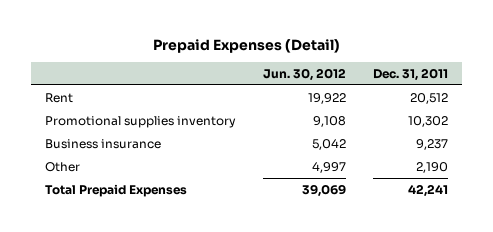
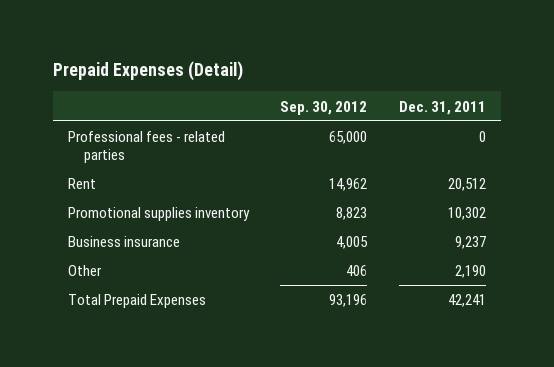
[263,67,347,81] Jun. 30, 2012 -> none
none -> [280,100,368,115] Sep. 30, 2012
none -> [68,131,226,163] Professional fees - related parties

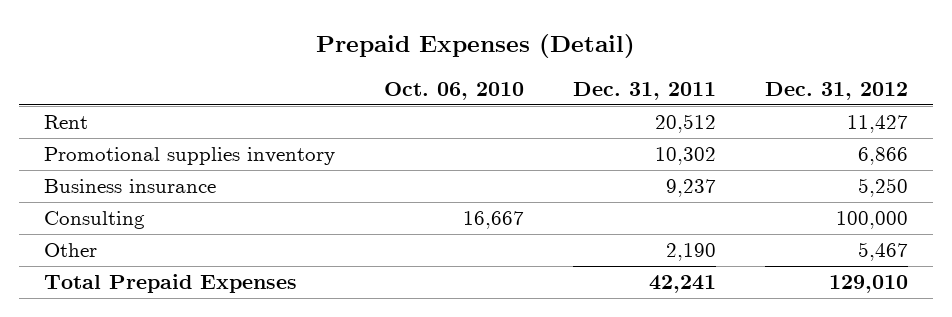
[280,100,368,115] Sep. 30, 2012 -> none
none -> [384,81,525,100] Oct. 06, 2010
none -> [765,81,909,100] Dec. 31, 2012
[68,131,226,163] Professional fees - related parties -> none
none -> [43,211,145,230] Consulting

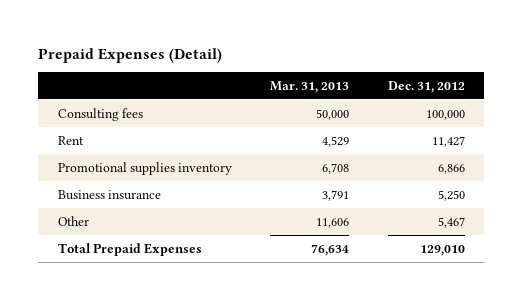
[384,81,525,100] Oct. 06, 2010 -> none
[573,81,717,100] Dec. 31, 2011 -> none
none -> [270,80,350,93] Mar. 31, 2013
none -> [57,107,143,121] Consulting fees
[43,211,145,230] Consulting -> none

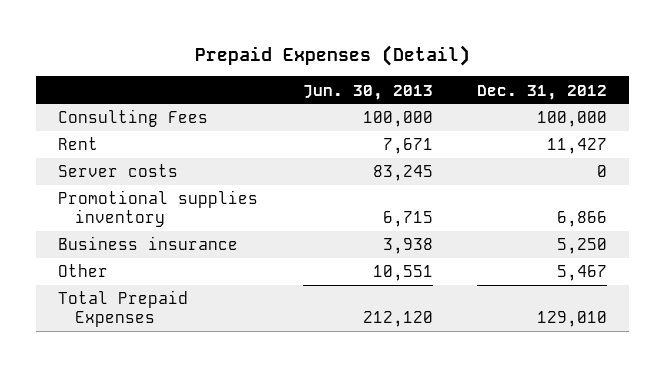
[270,80,350,93] Mar. 31, 2013 -> none
none -> [302,84,433,100] Jun. 30, 2013
[57,107,143,121] Consulting fees -> [58,109,209,128] Consulting Fees
none -> [58,164,179,178] Server costs

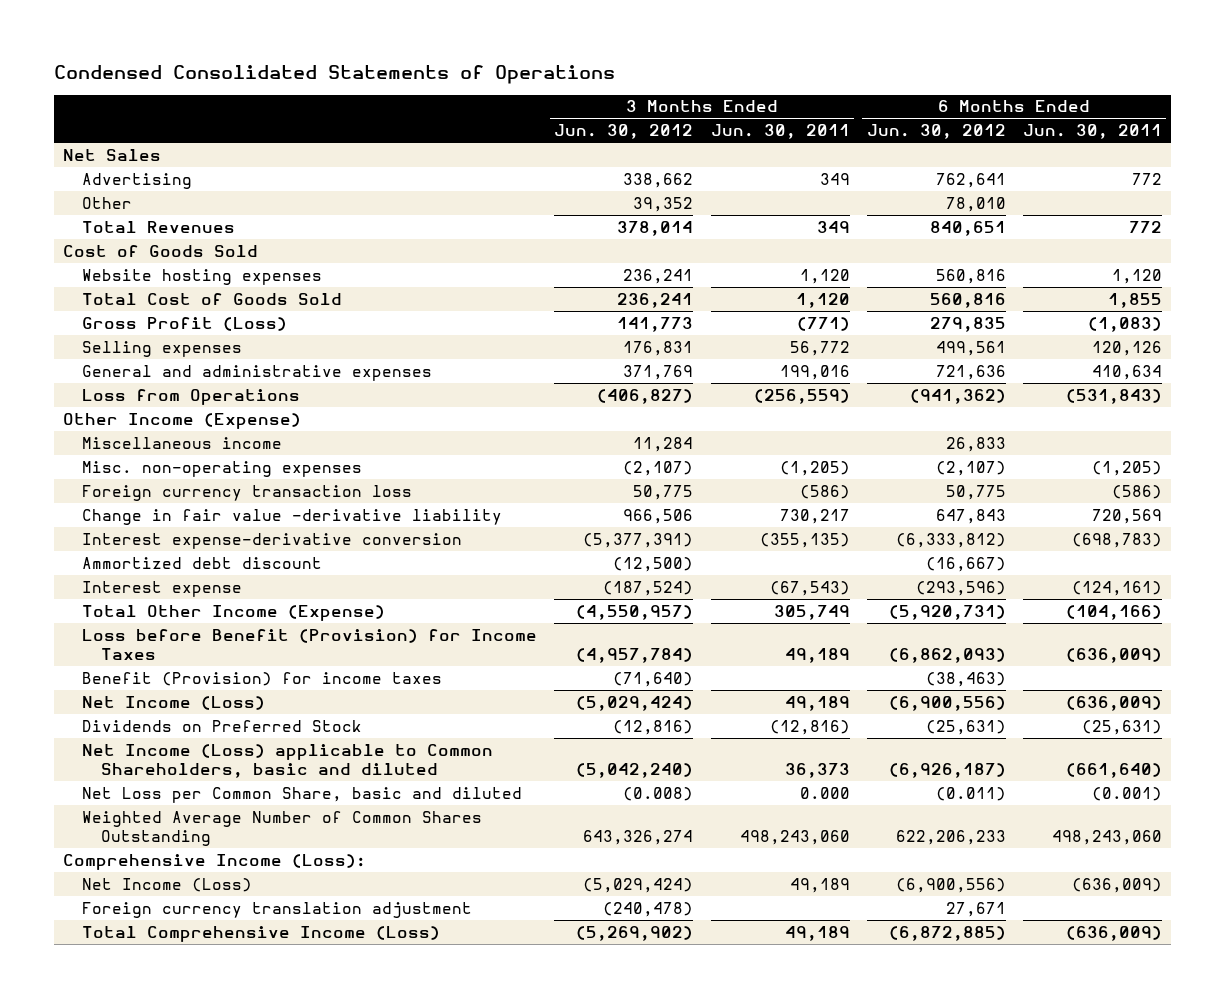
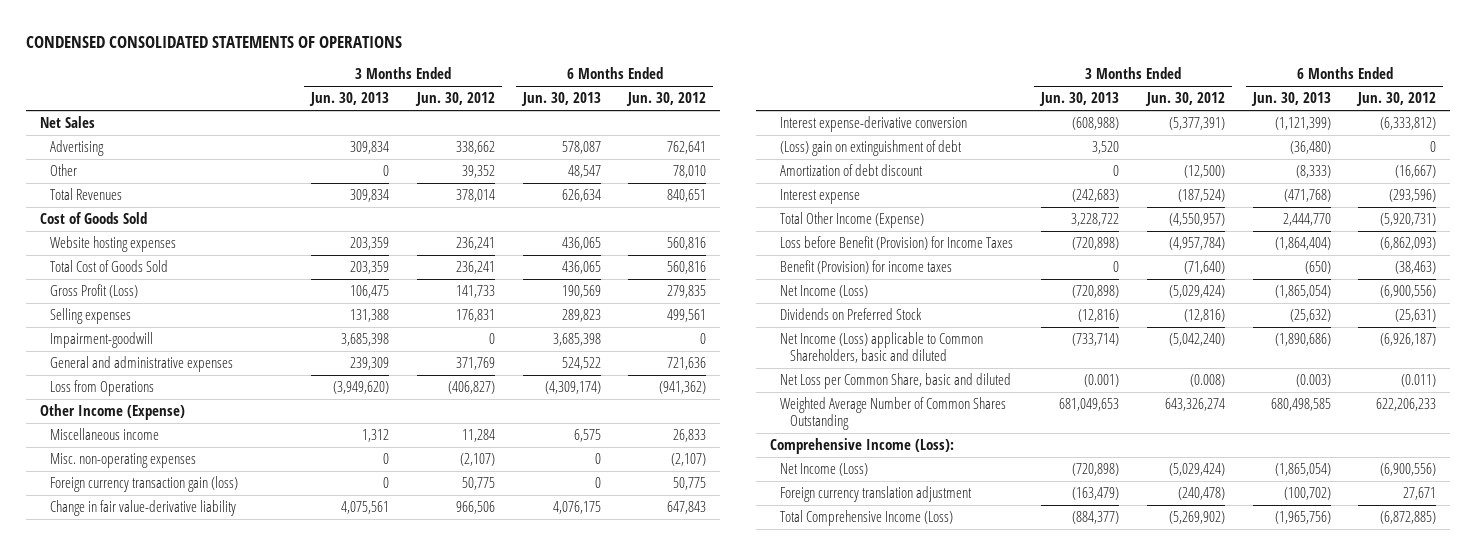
[54,64,616,84] Condensed Consolidated Statements of Operations -> [26,36,403,49] CONDENSED CONSOLIDATED STATEMENTS OF OPERATIONS
[710,124,850,140] Jun. 30, 2011 -> none
[1023,124,1163,140] Jun. 30, 2011 -> none
none -> [308,92,389,107] Jun. 30, 2013
none -> [520,92,601,107] Jun. 30, 2013
[617,316,694,332] 141,773 -> [455,285,495,299] 141,733
none -> [50,332,154,349] Impairment-goodwill
[82,484,413,501] Foreign currency transaction loss -> [50,476,239,493] Foreign currency transaction gain (loss)
[82,508,503,525] Change in fair value -derivative liability -> [50,500,237,517] Change in fair value-derivative liability
none -> [780,140,963,157] (Loss) gain on extinguishment of debt
[82,556,323,569] Ammortized debt discount -> [780,164,924,177] Amortization of debt discount

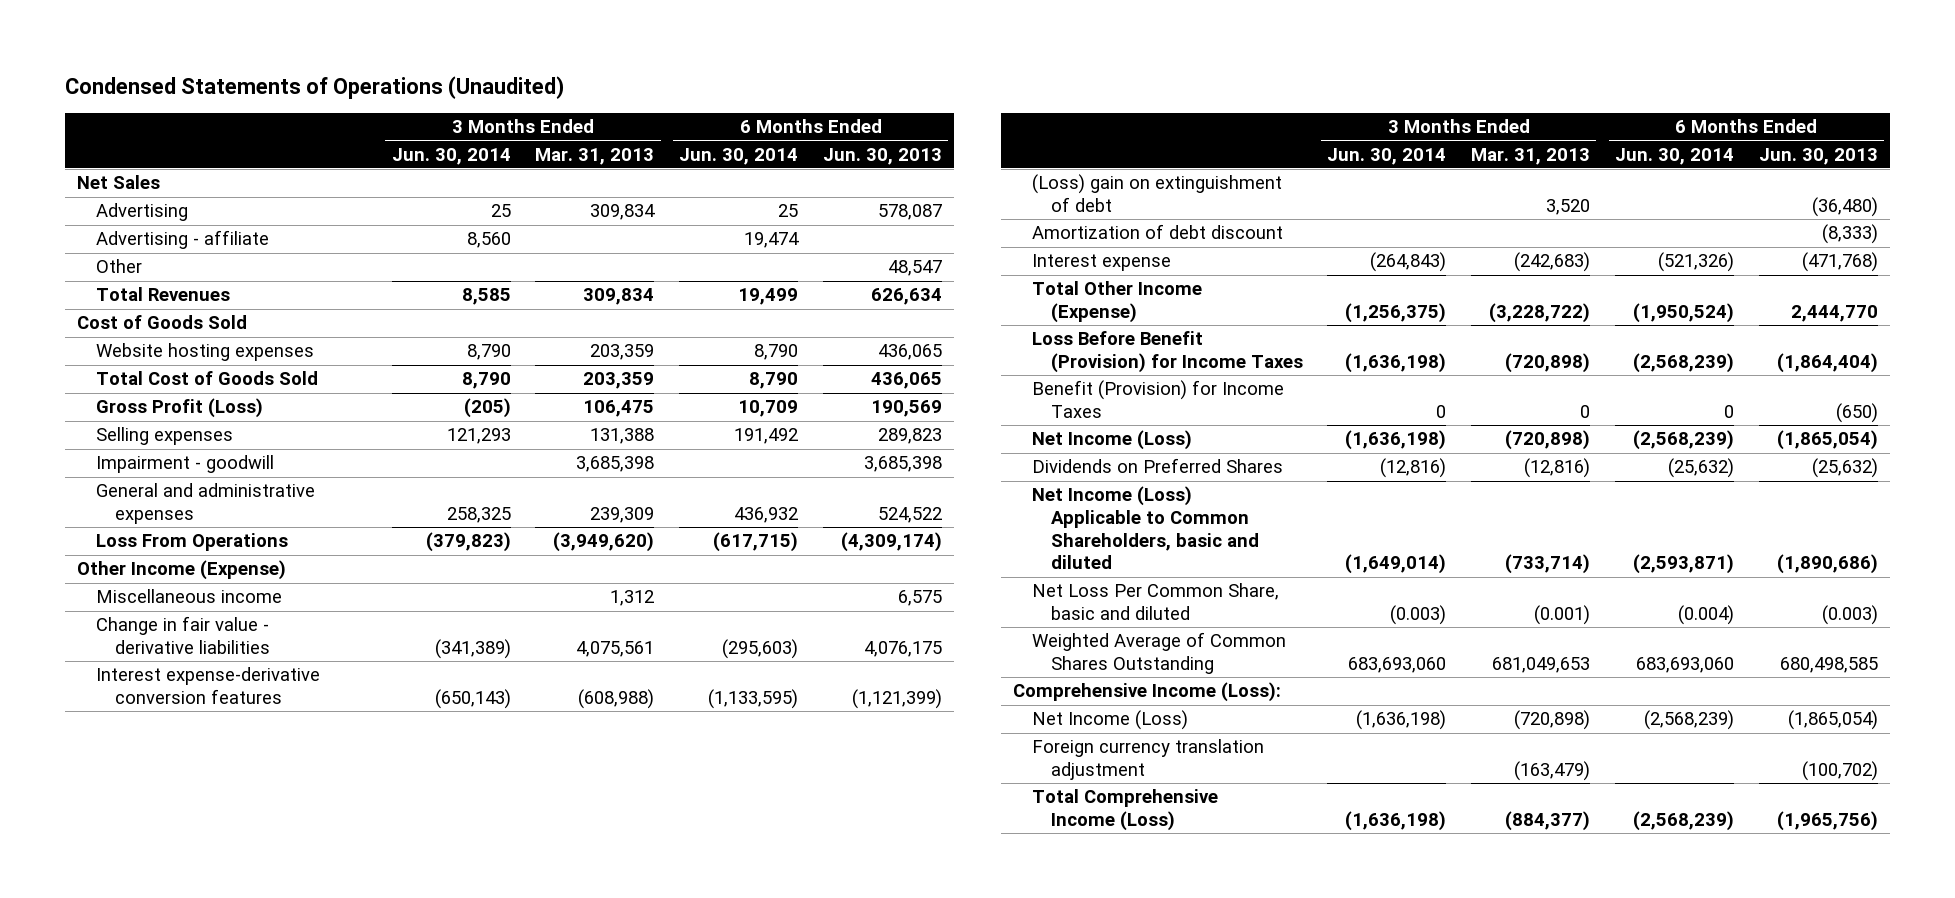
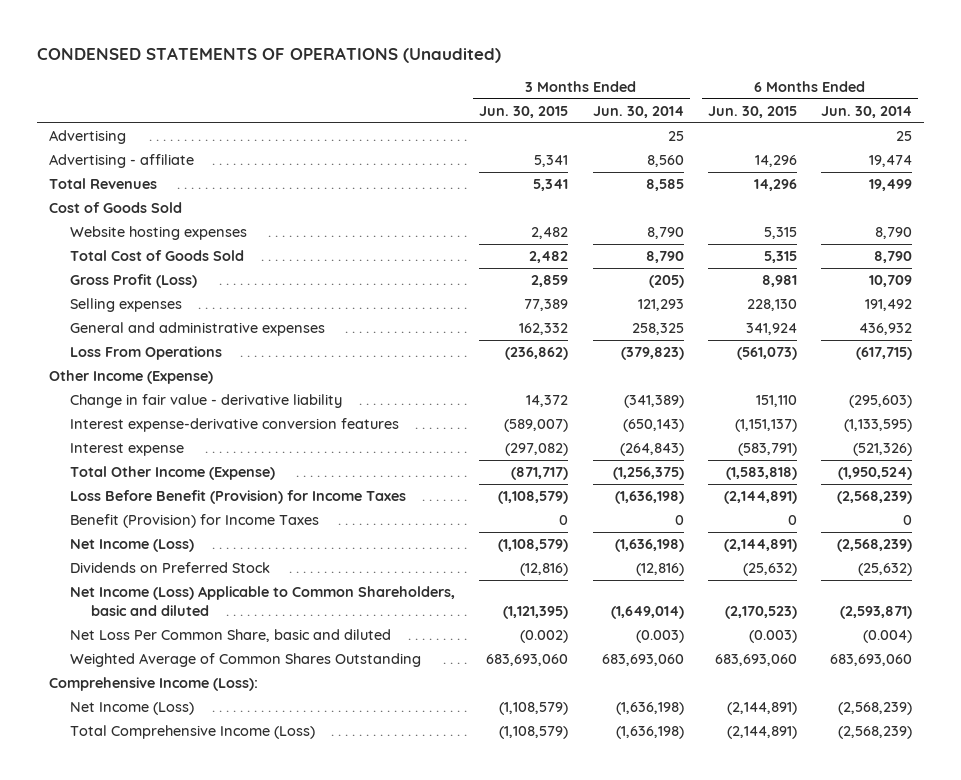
[65,76,565,100] Condensed Statements of Operations (Unaudited) -> [37,47,502,64] CONDENSED STATEMENTS OF OPERATIONS (Unaudited)
[535,147,655,165] Mar. 31, 2013 -> none
[822,147,942,165] Jun. 30, 2013 -> none
none -> [479,105,569,118] Jun. 30, 2015
none -> [707,105,797,118] Jun. 30, 2015
[77,175,161,190] Net Sales -> none
[96,259,143,274] Other -> none
[96,455,275,474] Impairment - goodwill -> none
[96,589,283,604] Miscellaneous income -> none
[96,616,270,655] Change in fair value - derivative liabilities -> [70,394,343,409] Change in fair value - derivative liability
[1032,174,1283,213] (Loss) gain on extinguishment of debt -> none
[1032,224,1284,240] Amortization of debt discount -> none
[1032,458,1284,474] Dividends on Preferred Shares -> [70,562,271,574] Dividends on Preferred Stock
[1032,739,1265,781] Foreign currency translation adjustment -> none

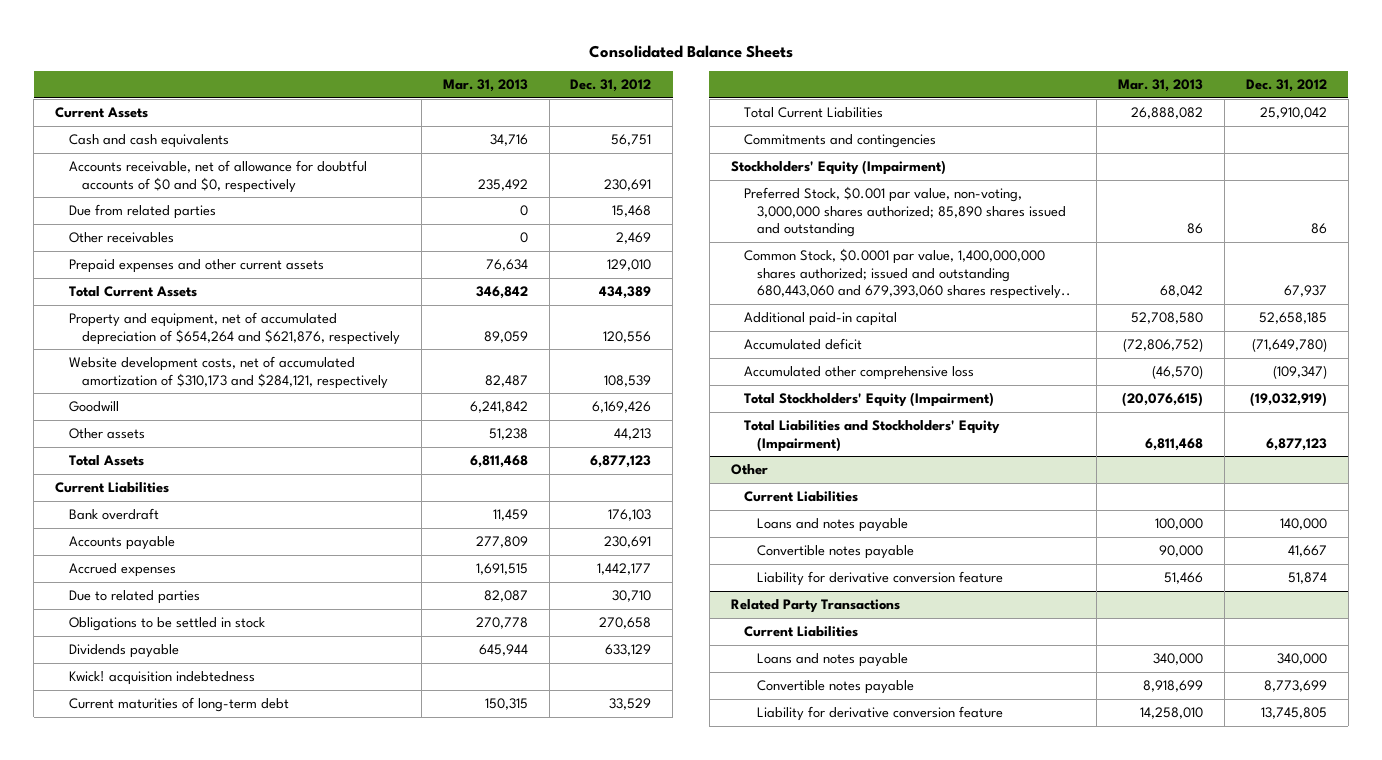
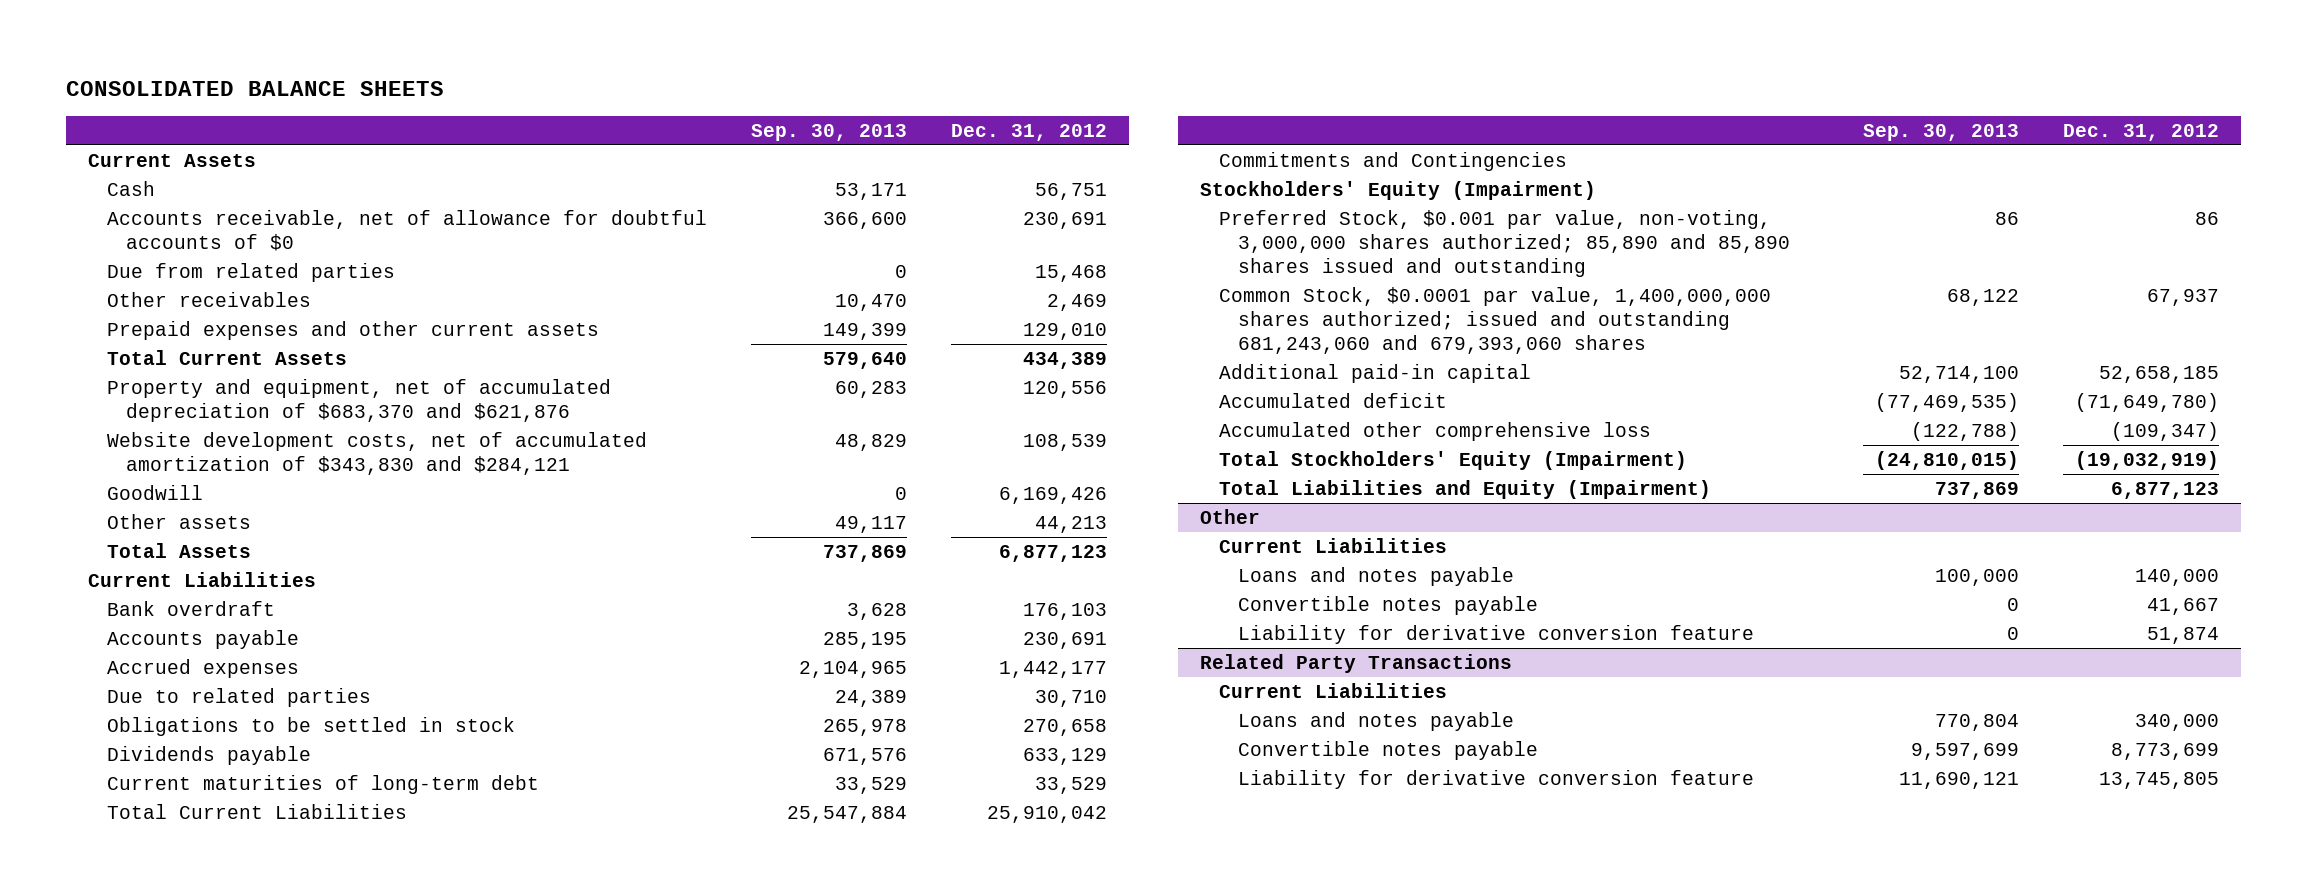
[589,44,794,58] Consolidated Balance Sheets -> [65,80,444,96] CONSOLIDATED BALANCE SHEETS
[442,79,528,93] Mar. 31, 2013 -> none
none -> [750,123,907,141] Sep. 30, 2013
[68,134,229,149] Cash and cash equivalents -> [106,181,155,197] Cash
[68,160,367,193] Accounts receivable, net of allowance for doubtful accounts of $0 and $0, respectively -> [106,210,707,251] Accounts receivable, net of allowance for doubtful accounts of $0
[68,312,400,345] Property and equipment, net of accumulated depreciation of $654,264 and $621,876, respectively -> [106,379,611,422] Property and equipment, net of accumulated depreciation of $683,370 and $621,876
[68,356,388,389] Website development costs, net of accumulated amortization of $310,173 and $284,121, respectively -> [106,432,647,475] Website development costs, net of accumulated amortization of $343,830 and $284,121
[68,671,255,686] Kwick! acquisition indebtedness -> none
[743,134,936,149] Commitments and contingencies -> [1218,152,1567,172] Commitments and Contingencies
[743,186,1067,238] Preferred Stock, $0.001 par value, non-voting, 3,000,000 shares authorized; 85,890 shares issued and outstanding -> [1218,210,1790,277] Preferred Stock, $0.001 par value, non-voting, 3,000,000 shares authorized; 85,890 and 85,890 shares issued and outstanding
[743,248,1072,300] Common Stock, $0.0001 par value, 1,400,000,000 shares authorized; issued and outstanding 680,443,060 and 679,393,060 shares respectively.. -> [1218,287,1771,354] Common Stock, $0.0001 par value, 1,400,000,000 shares authorized; issued and outstanding 681,243,060 and 679,393,060 shares
[743,420,1000,452] Total Liabilities and Stockholders' Equity (Impairment) -> [1218,480,1711,500] Total Liabilities and Equity (Impairment)

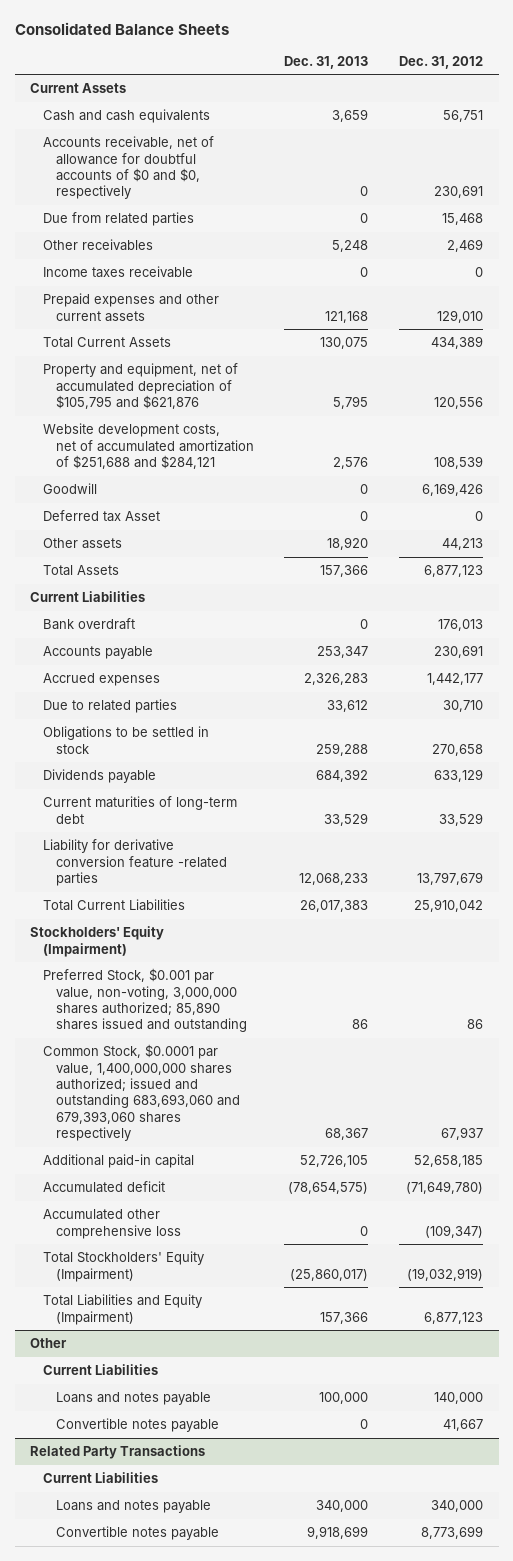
[65,80,444,96] CONSOLIDATED BALANCE SHEETS -> [14,21,229,35] Consolidated Balance Sheets
[750,123,907,141] Sep. 30, 2013 -> none
none -> [284,55,369,69] Dec. 31, 2013
[106,181,155,197] Cash -> [42,109,210,124] Cash and cash equivalents
[106,210,707,251] Accounts receivable, net of allowance for doubtful accounts of $0 -> [42,136,214,200] Accounts receivable, net of allowance for doubtful accounts of $0 and $0, respectively
none -> [42,266,193,279] Income taxes receivable
[106,379,611,422] Property and equipment, net of accumulated depreciation of $683,370 and $621,876 -> [42,363,238,410] Property and equipment, net of accumulated depreciation of $105,795 and $621,876
[106,432,647,475] Website development costs, net of accumulated amortization of $343,830 and $284,121 -> [42,423,254,470] Website development costs, net of accumulated amortization of $251,688 and $284,121
none -> [42,510,160,523] Deferred tax Asset
[1022,603,1107,621] 176,103 -> [438,619,484,632] 176,013
none -> [42,839,227,887] Liability for derivative conversion feature -related parties
[1218,152,1567,172] Commitments and Contingencies -> none
[1218,210,1790,277] Preferred Stock, $0.001 par value, non-voting, 3,000,000 shares authorized; 85,890 and 85,890 shares issued and outstanding -> [42,968,247,1033] Preferred Stock, $0.001 par value, non-voting, 3,000,000 shares authorized; 85,890 shares issued and outstanding
[1218,287,1771,354] Common Stock, $0.0001 par value, 1,400,000,000 shares authorized; issued and outstanding 681,243,060 and 679,393,060 shares -> [42,1044,240,1142] Common Stock, $0.0001 par value, 1,400,000,000 shares authorized; issued and outstanding 683,693,060 and 679,393,060 shares respectively
[1237,625,1754,645] Liability for derivative conversion feature -> none
[1237,770,1754,790] Liability for derivative conversion feature -> none

